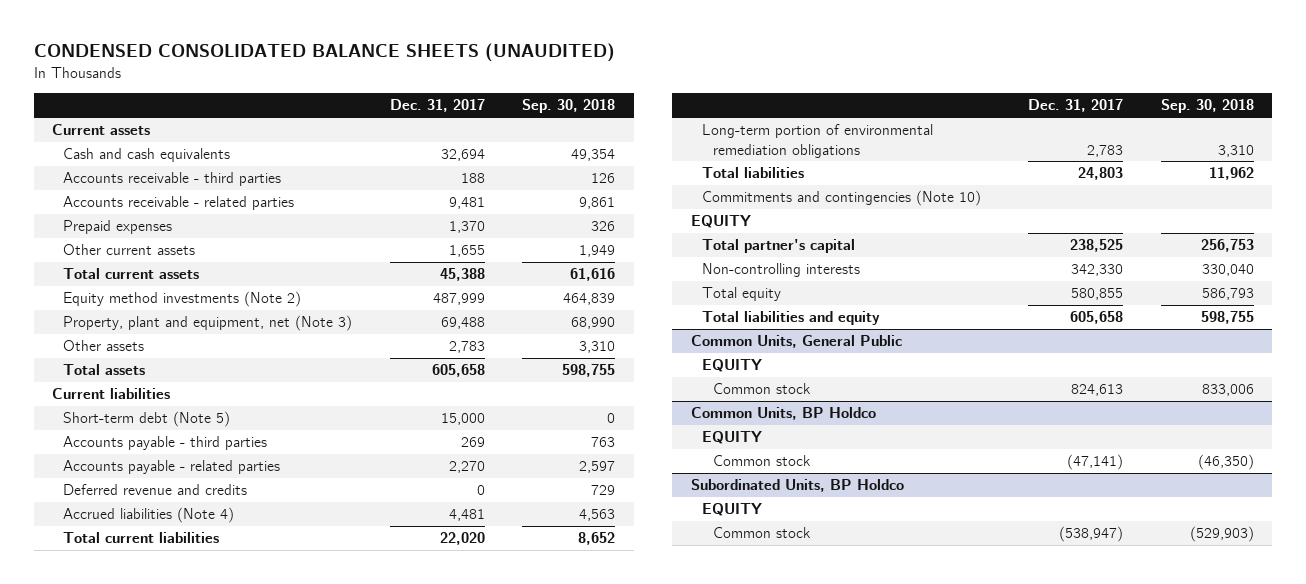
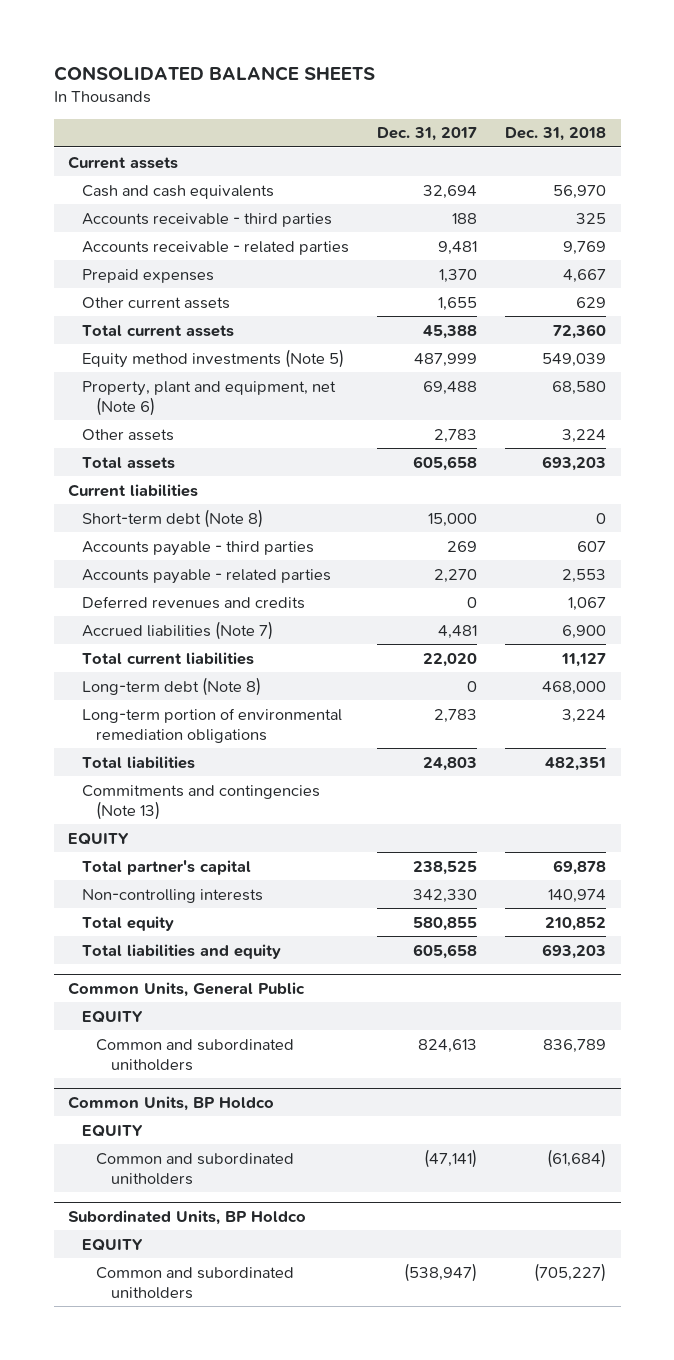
[33,43,615,63] CONDENSED CONSOLIDATED BALANCE SHEETS (UNAUDITED) -> [53,65,375,81] CONSOLIDATED BALANCE SHEETS
[522,99,616,114] Sep. 30, 2018 -> none
none -> [505,127,607,142] Dec. 31, 2018
[63,291,302,308] Equity method investments (Note 2) -> [82,348,345,368] Equity method investments (Note 5)
[63,315,353,332] Property, plant and equipment, net (Note 3) -> [82,380,337,416] Property, plant and equipment, net (Note 6)
[63,411,231,428] Short-term debt (Note 5) -> [82,508,264,528] Short-term debt (Note 8)
[63,484,248,496] Deferred revenue and credits -> [82,595,306,609] Deferred revenues and credits
[63,507,235,524] Accrued liabilities (Note 4) -> [82,620,274,640] Accrued liabilities (Note 7)
none -> [82,676,262,696] Long-term debt (Note 8)
[701,190,981,207] Commitments and contingencies (Note 10) -> [82,784,321,820] Commitments and contingencies (Note 13)
[712,383,811,395] Common stock -> [96,1038,295,1071] Common and subordinated unitholders
[712,455,811,467] Common stock -> [96,1152,295,1185] Common and subordinated unitholders
[712,527,811,539] Common stock -> [96,1266,295,1299] Common and subordinated unitholders

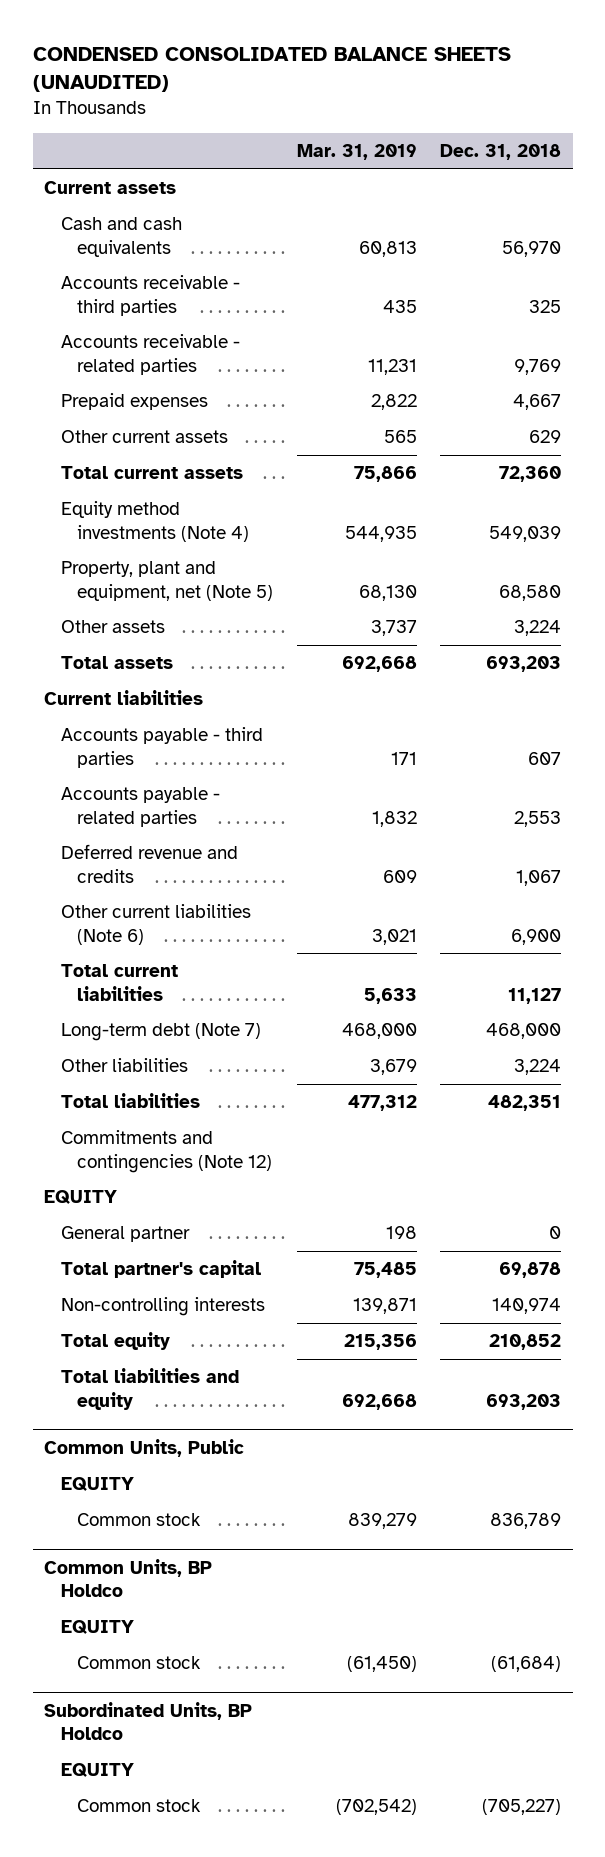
[53,65,375,81] CONSOLIDATED BALANCE SHEETS -> [32,47,511,93] CONDENSED CONSOLIDATED BALANCE SHEETS (UNAUDITED)
[377,127,478,142] Dec. 31, 2017 -> none
none -> [296,143,417,160] Mar. 31, 2019
[82,348,345,368] Equity method investments (Note 5) -> [60,501,250,542] Equity method investments (Note 4)
[82,380,337,416] Property, plant and equipment, net (Note 6) -> [60,561,274,601] Property, plant and equipment, net (Note 5)
[82,508,264,528] Short-term debt (Note 8) -> none
[82,620,274,640] Accrued liabilities (Note 7) -> none
[82,595,306,609] Deferred revenues and credits -> [60,844,238,883] Deferred revenue and credits
none -> [60,904,251,945] Other current liabilities (Note 6)
[82,676,262,696] Long-term debt (Note 8) -> [60,1023,261,1042] Long-term debt (Note 7)
[82,707,343,743] Long-term portion of environmental remediation obligations -> [60,1058,188,1073] Other liabilities
[82,784,321,820] Commitments and contingencies (Note 13) -> [60,1130,273,1173] Commitments and contingencies (Note 12)
none -> [60,1226,190,1243] General partner
[67,981,305,997] Common Units, General Public -> [44,1438,245,1457] Common Units, Public
[96,1038,295,1071] Common and subordinated unitholders -> [77,1513,202,1527] Common stock
[96,1152,295,1185] Common and subordinated unitholders -> [77,1656,202,1670] Common stock
[96,1266,295,1299] Common and subordinated unitholders -> [77,1799,202,1813] Common stock

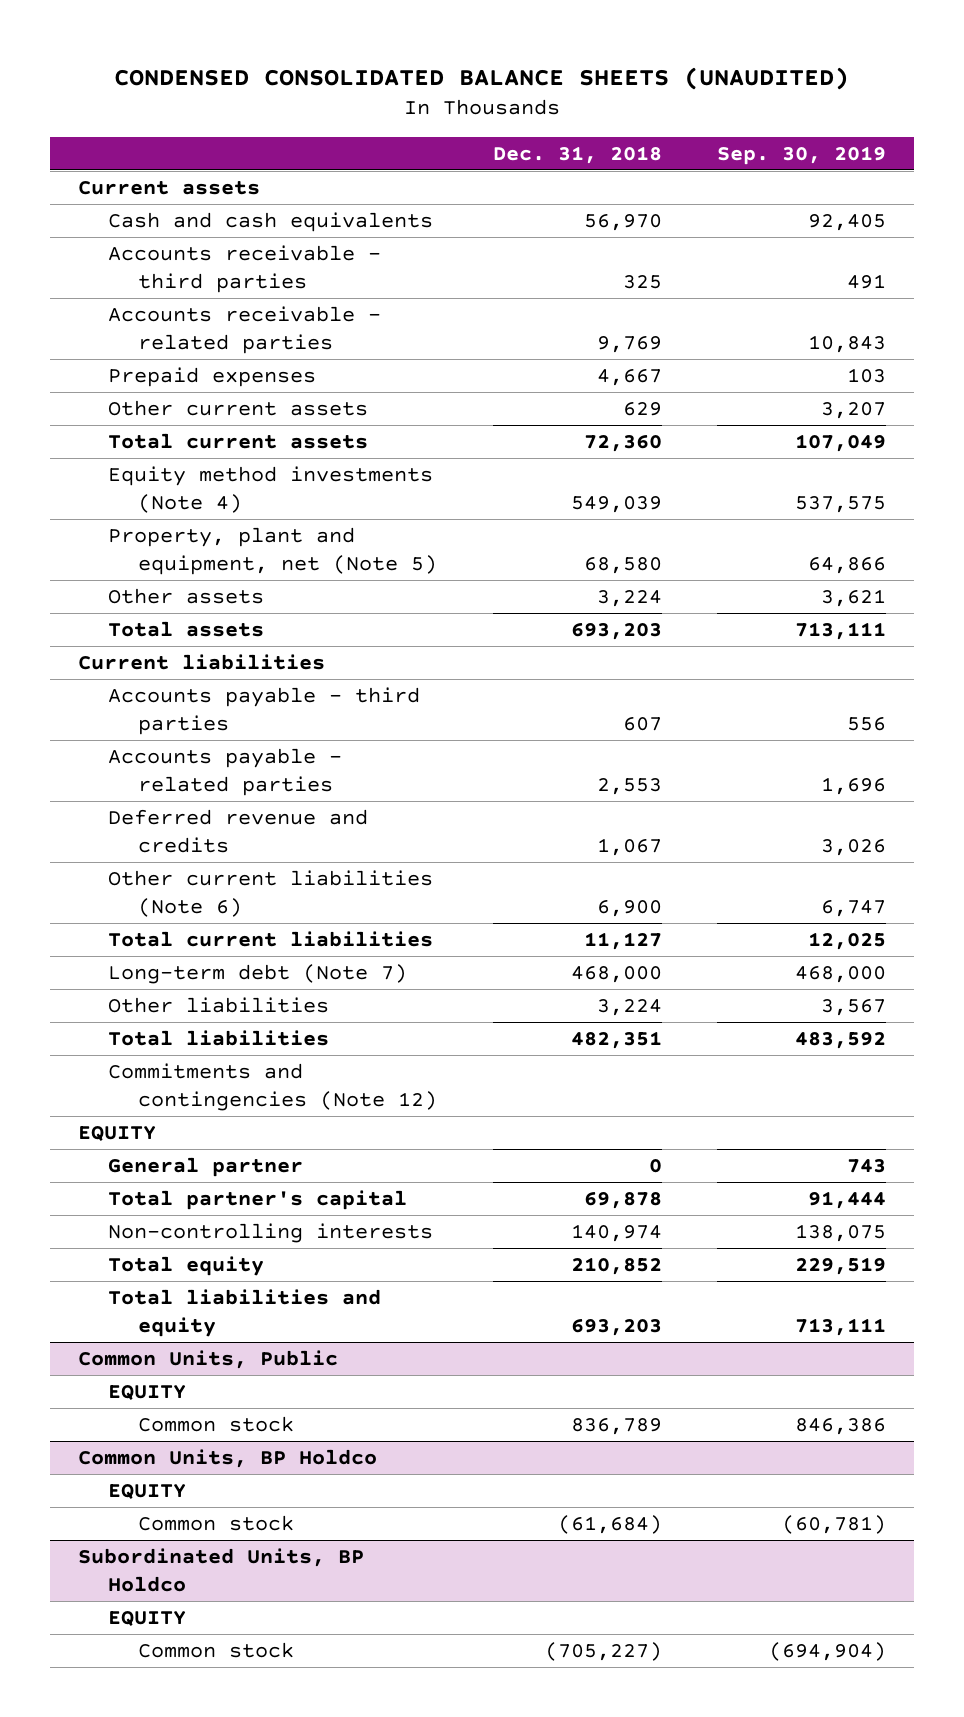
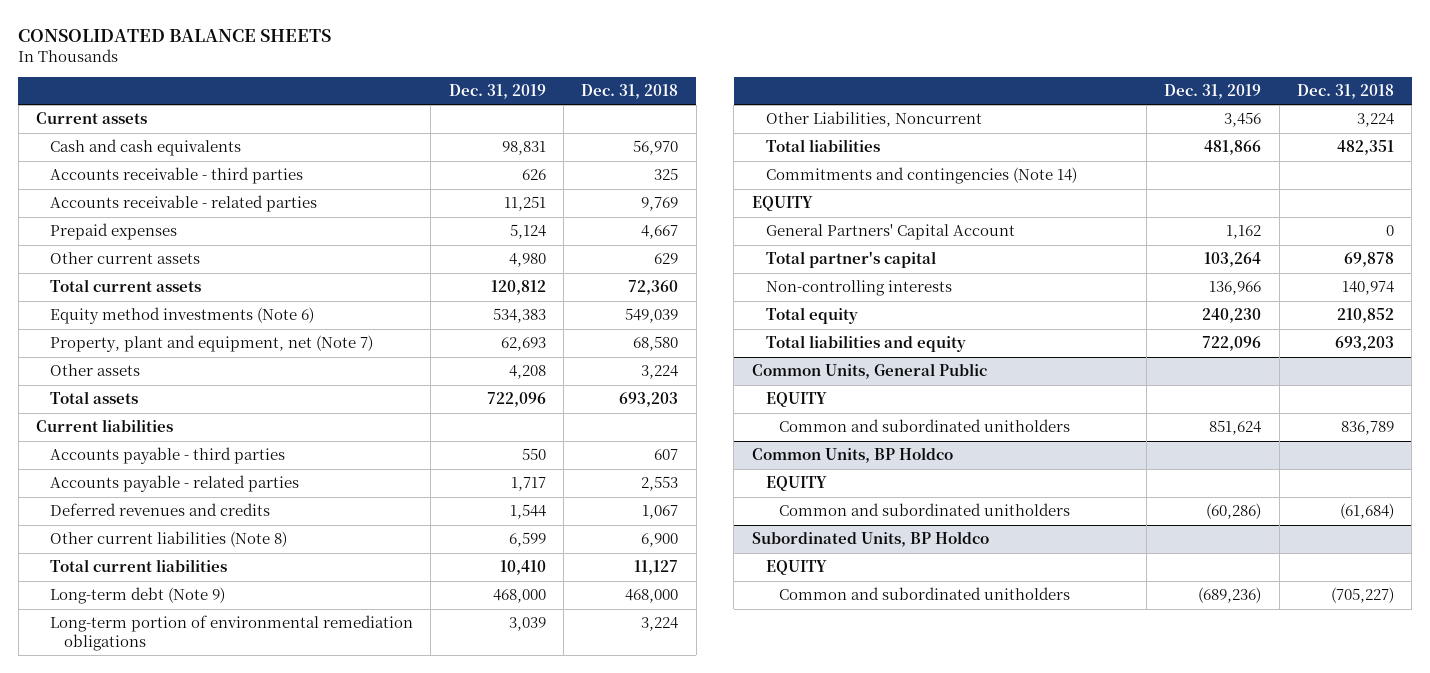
[114,66,850,90] CONDENSED CONSOLIDATED BALANCE SHEETS (UNAUDITED) -> [18,28,332,42] CONSOLIDATED BALANCE SHEETS
[717,145,887,165] Sep. 30, 2019 -> none
none -> [448,84,546,100] Dec. 31, 2019
[108,466,434,513] Equity method investments (Note 4) -> [50,307,315,325] Equity method investments (Note 6)
[108,527,438,575] Property, plant and equipment, net (Note 5) -> [50,335,374,353] Property, plant and equipment, net (Note 7)
[108,809,369,853] Deferred revenue and credits -> [50,503,271,517] Deferred revenues and credits
[108,870,434,917] Other current liabilities (Note 6) -> [50,531,288,548] Other current liabilities (Note 8)
[108,964,408,985] Long-term debt (Note 7) -> [50,587,226,605] Long-term debt (Note 9)
none -> [50,615,414,651] Long-term portion of environmental remediation obligations
[108,997,330,1014] Other liabilities -> [765,111,982,128] Other Liabilities, Noncurrent
[108,1063,438,1111] Commitments and contingencies (Note 12) -> [765,167,1077,185] Commitments and contingencies (Note 14)
[108,1157,304,1178] General partner -> [765,224,1015,241] General Partners' Capital Account
[77,1350,338,1370] Common Units, Public -> [751,363,987,380] Common Units, General Public
[138,1416,295,1433] Common stock -> [779,419,1071,433] Common and subordinated unitholders
[138,1515,295,1532] Common stock -> [779,503,1071,517] Common and subordinated unitholders
[138,1642,295,1659] Common stock -> [779,587,1071,601] Common and subordinated unitholders

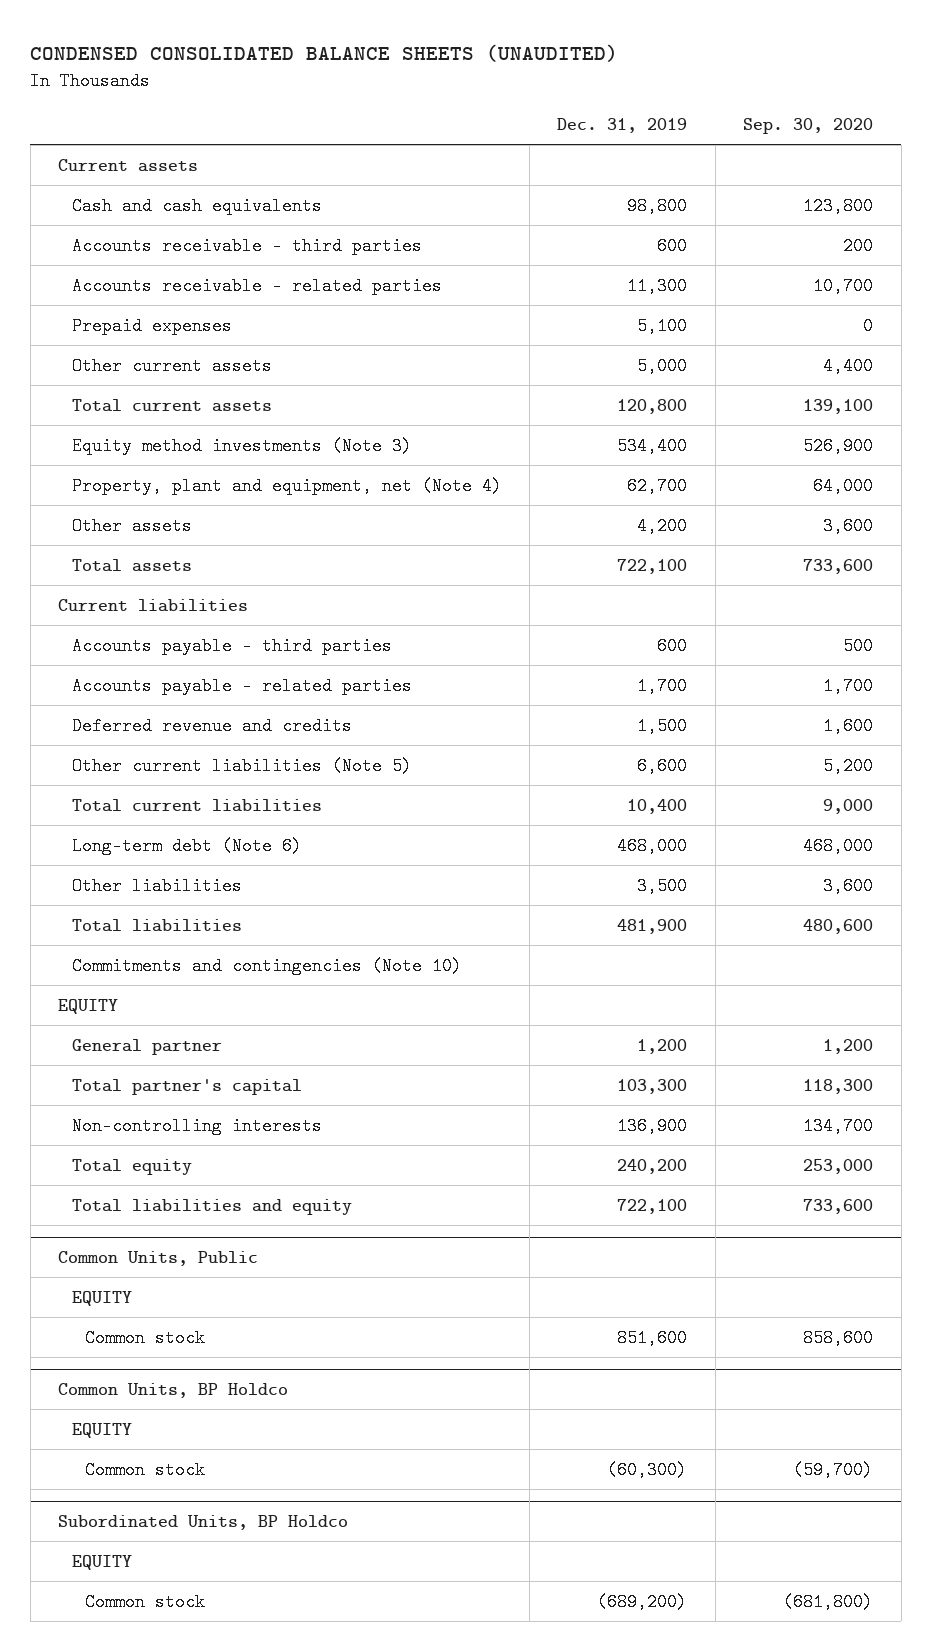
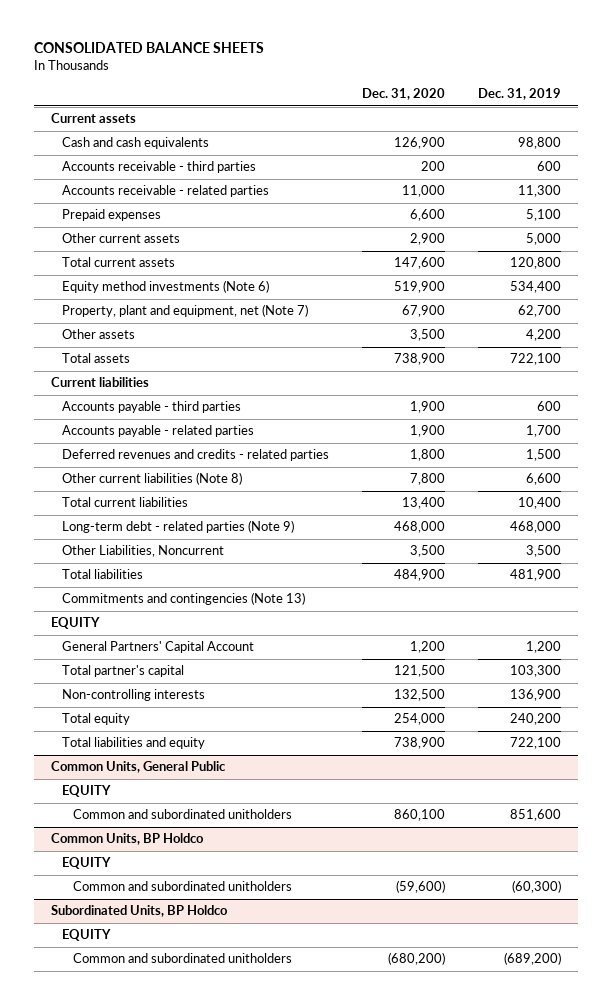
[30,43,619,62] CONDENSED CONSOLIDATED BALANCE SHEETS (UNAUDITED) -> [33,42,264,54] CONSOLIDATED BALANCE SHEETS
[743,118,874,135] Sep. 30, 2020 -> none
none -> [362,88,446,101] Dec. 31, 2020
[71,436,412,455] Equity method investments (Note 3) -> [61,280,269,294] Equity method investments (Note 6)
[71,476,502,495] Property, plant and equipment, net (Note 4) -> [61,304,308,318] Property, plant and equipment, net (Note 7)
[71,716,352,735] Deferred revenue and credits -> [61,449,329,462] Deferred revenues and credits - related parties
[71,756,412,775] Other current liabilities (Note 5) -> [61,472,242,486] Other current liabilities (Note 8)
[71,836,302,855] Long-term debt (Note 6) -> [61,520,294,534] Long-term debt - related parties (Note 9)
[71,876,242,895] Other liabilities -> [61,545,224,558] Other Liabilities, Noncurrent
[71,956,462,975] Commitments and contingencies (Note 10) -> [61,592,305,606] Commitments and contingencies (Note 13)
[71,1038,222,1055] General partner -> [61,641,254,654] General Partners' Capital Account
[58,1250,259,1266] Common Units, Public -> [50,761,226,774] Common Units, General Public
[85,1328,206,1347] Common stock -> [72,809,292,820] Common and subordinated unitholders
[85,1460,206,1479] Common stock -> [72,881,292,892] Common and subordinated unitholders
[85,1592,206,1611] Common stock -> [72,953,292,964] Common and subordinated unitholders

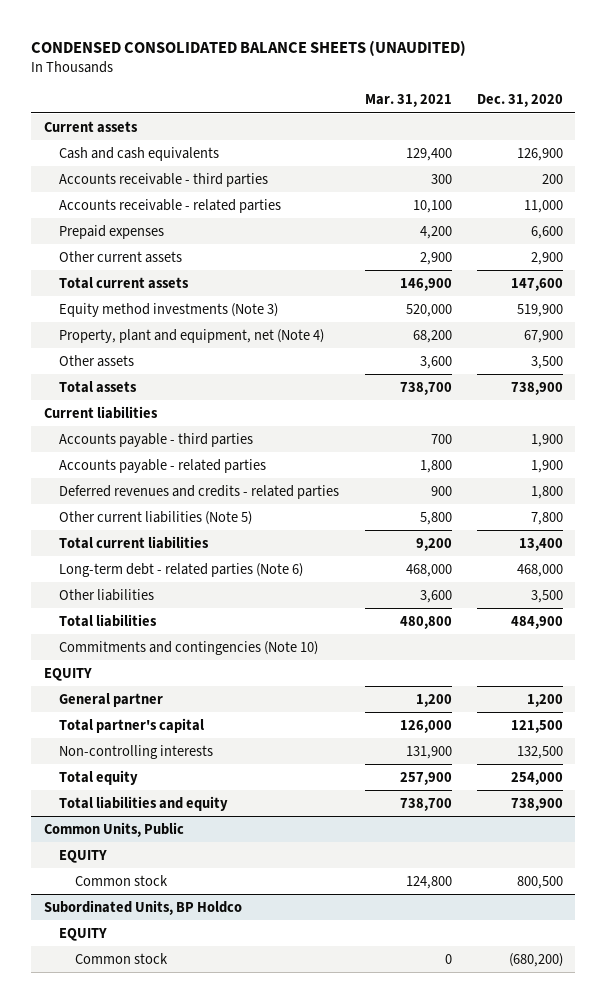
[33,42,264,54] CONSOLIDATED BALANCE SHEETS -> [30,40,466,57] CONDENSED CONSOLIDATED BALANCE SHEETS (UNAUDITED)
[478,88,562,101] Dec. 31, 2019 -> none
none -> [364,94,452,108] Mar. 31, 2021
[61,280,269,294] Equity method investments (Note 6) -> [59,302,279,317] Equity method investments (Note 3)
[61,304,308,318] Property, plant and equipment, net (Note 7) -> [59,328,325,343] Property, plant and equipment, net (Note 4)
[61,472,242,486] Other current liabilities (Note 8) -> [59,510,253,525] Other current liabilities (Note 5)
[61,520,294,534] Long-term debt - related parties (Note 9) -> [59,562,304,577] Long-term debt - related parties (Note 6)
[61,545,224,558] Other Liabilities, Noncurrent -> [59,588,155,601] Other liabilities
[61,592,305,606] Commitments and contingencies (Note 13) -> [59,640,319,655] Commitments and contingencies (Note 10)
[61,641,254,654] General Partners' Capital Account -> [59,692,164,707] General partner
[61,785,111,798] EQUITY -> none
[72,809,292,820] Common and subordinated unitholders -> none
[50,833,204,846] Common Units, BP Holdco -> none
[50,761,226,774] Common Units, General Public -> [43,821,184,837] Common Units, Public
[72,881,292,892] Common and subordinated unitholders -> [75,874,169,886] Common stock
[396,880,446,894] (59,600) -> [516,875,563,889] 800,500
[72,953,292,964] Common and subordinated unitholders -> [75,952,169,964] Common stock

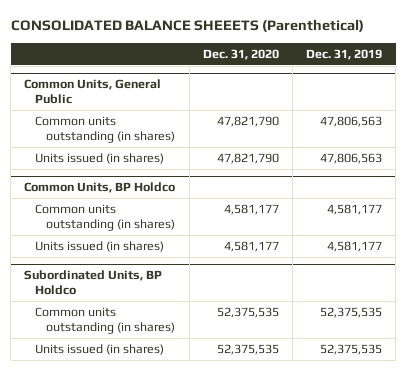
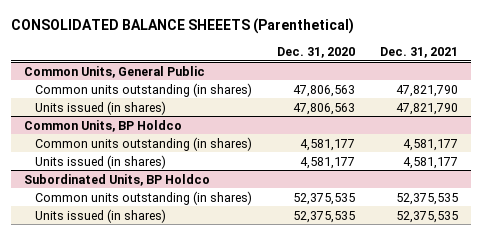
[306,48,383,60] Dec. 31, 2019 -> none
none -> [380,46,459,58] Dec. 31, 2021
[216,116,279,128] 47,821,790 -> [293,84,356,97] 47,806,563
[216,153,279,165] 47,821,790 -> [293,102,356,115] 47,806,563

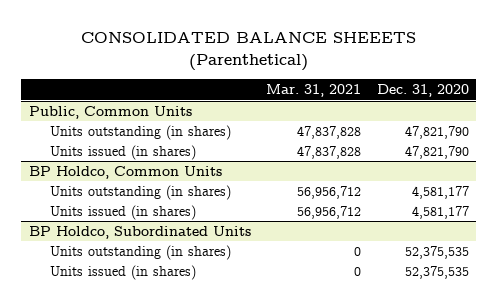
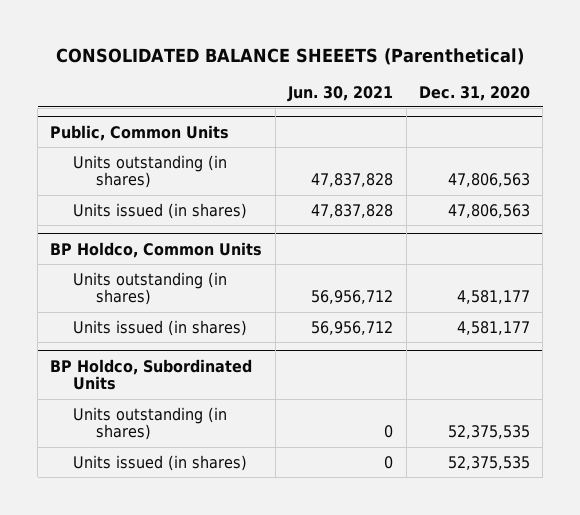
[266,84,362,98] Mar. 31, 2021 -> none
none -> [287,85,394,102] Jun. 30, 2021
[404,126,469,140] 47,821,790 -> [447,173,530,188] 47,806,563
[404,146,469,160] 47,821,790 -> [447,203,530,218] 47,806,563

